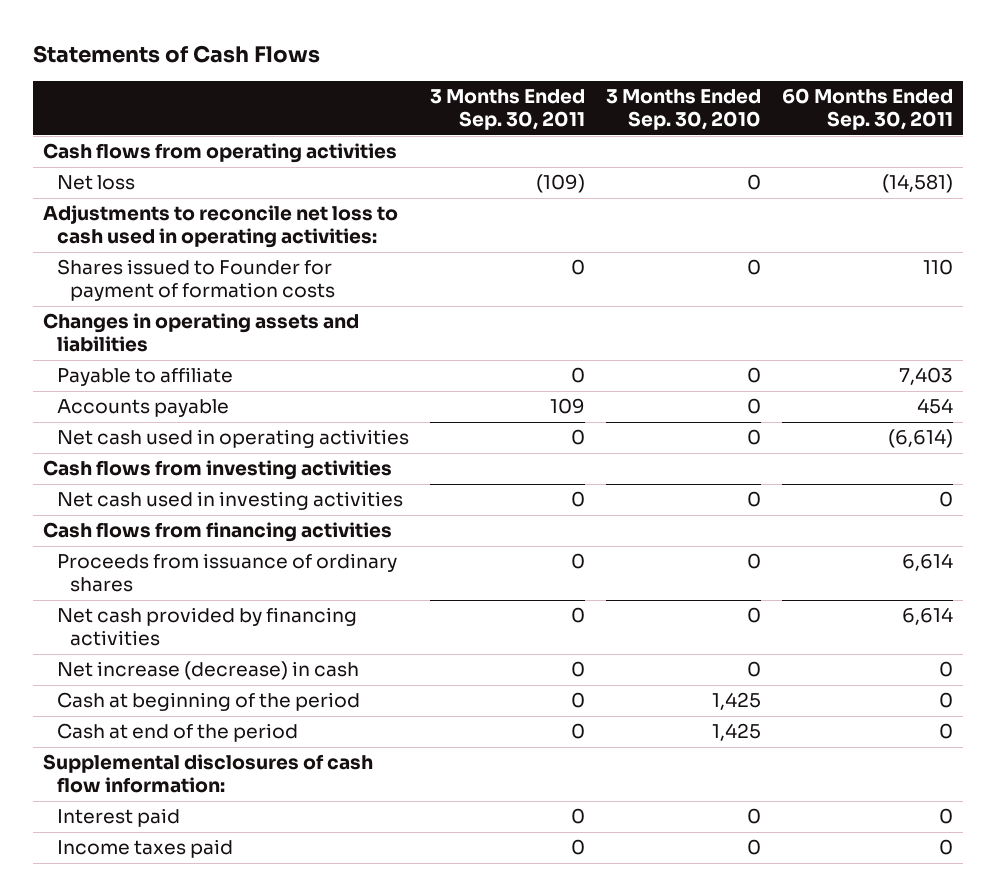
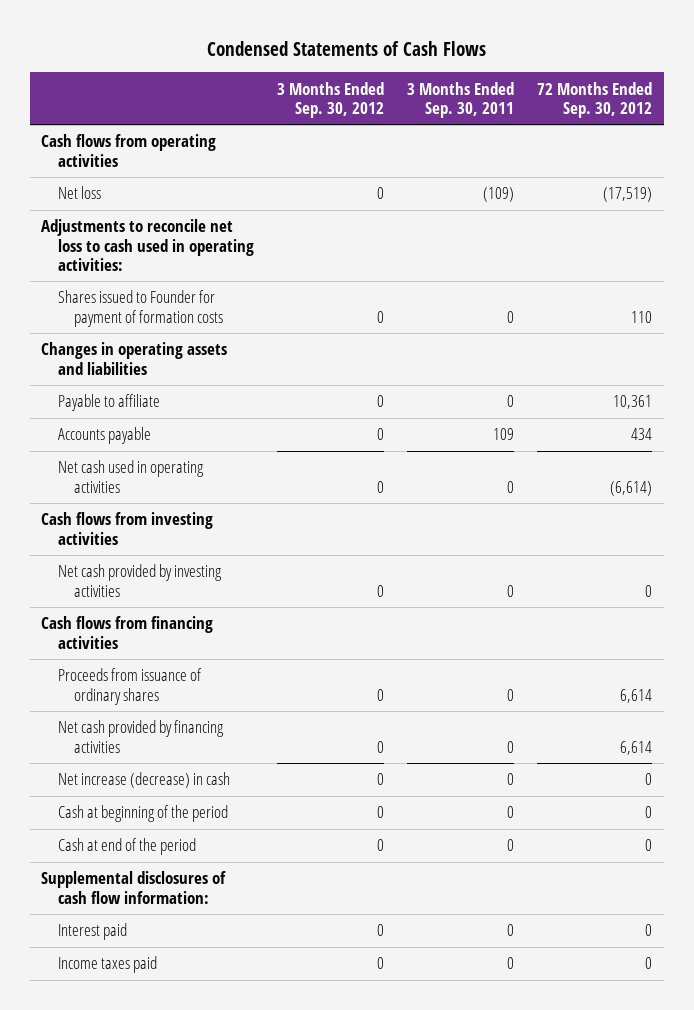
[32,45,320,64] Statements of Cash Flows -> [206,40,486,56] Condensed Statements of Cash Flows
[605,89,761,131] 3 Months Ended Sep. 30, 2010 -> none
[781,88,953,131] 60 Months Ended Sep. 30, 2011 -> none
none -> [276,81,384,118] 3 Months Ended Sep. 30, 2012
none -> [537,81,653,118] 72 Months Ended Sep. 30, 2012
[56,491,403,511] Net cash used in investing activities -> [57,564,222,597] Net cash provided by investing activities

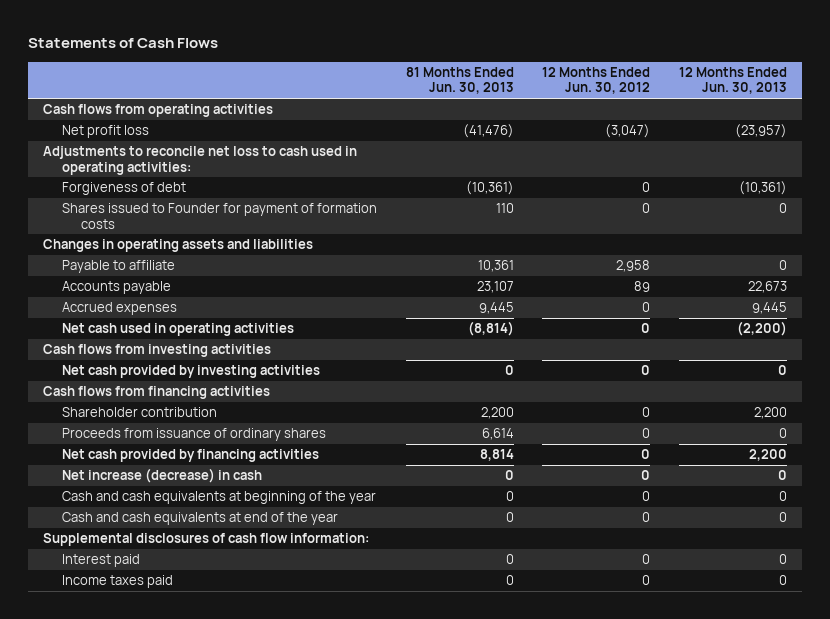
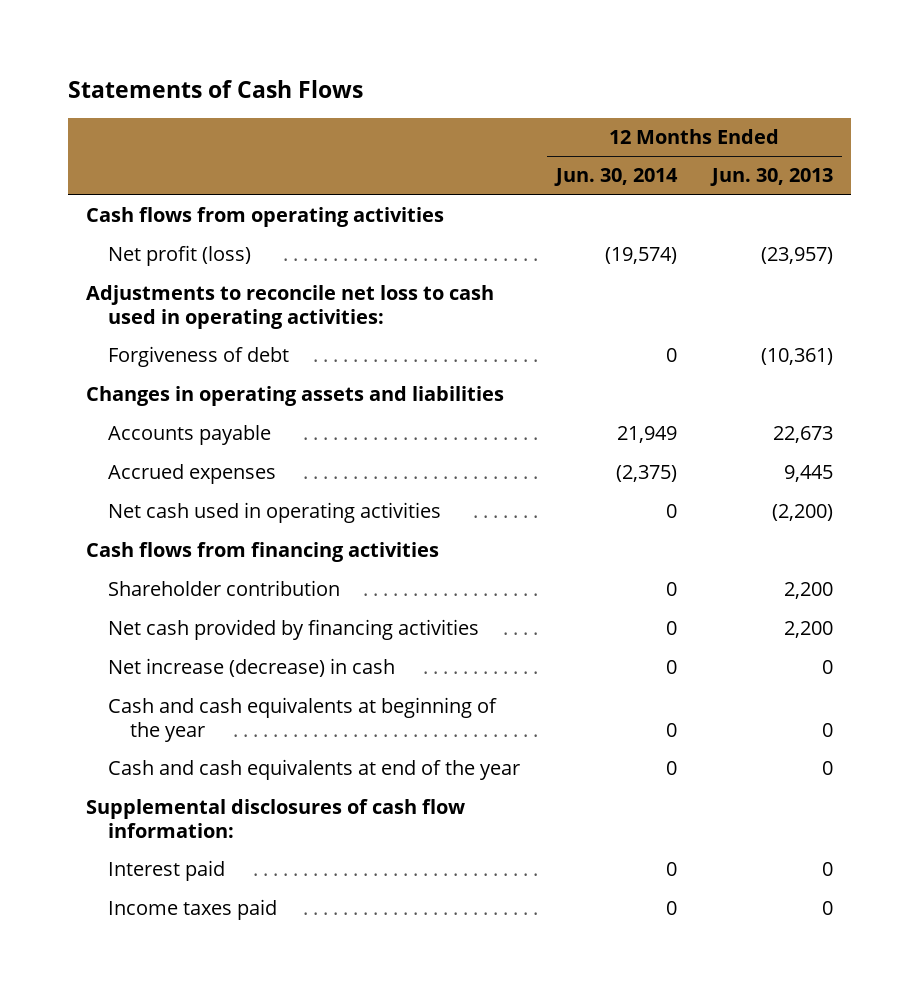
[405,66,514,95] 81 Months Ended Jun. 30, 2013 -> none
[542,66,651,95] 12 Months Ended Jun. 30, 2012 -> none
none -> [553,168,678,187] Jun. 30, 2014
[61,125,149,139] Net profit loss -> [107,245,251,267] Net profit (loss)
[61,203,377,229] Shares issued to Founder for payment of formation costs -> none
[61,260,175,274] Payable to affiliate -> none
[42,344,271,358] Cash flows from investing activities -> none
[61,365,320,379] Net cash provided by investing activities -> none
[61,428,326,442] Proceeds from issuance of ordinary shares -> none

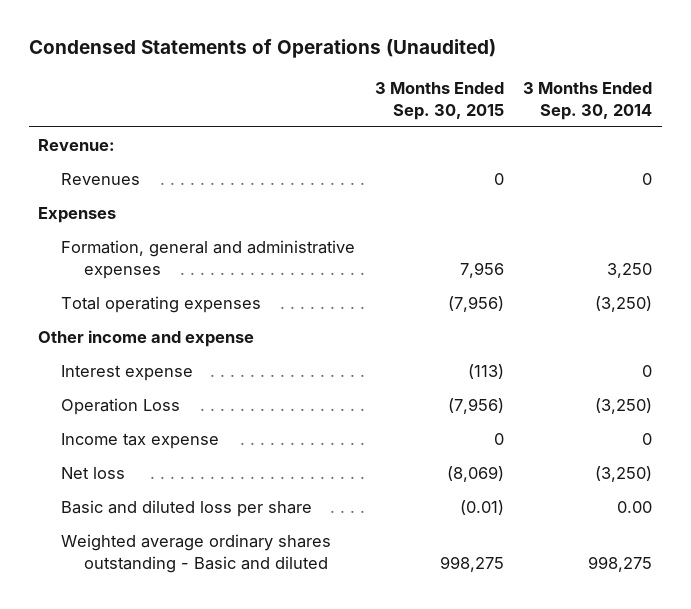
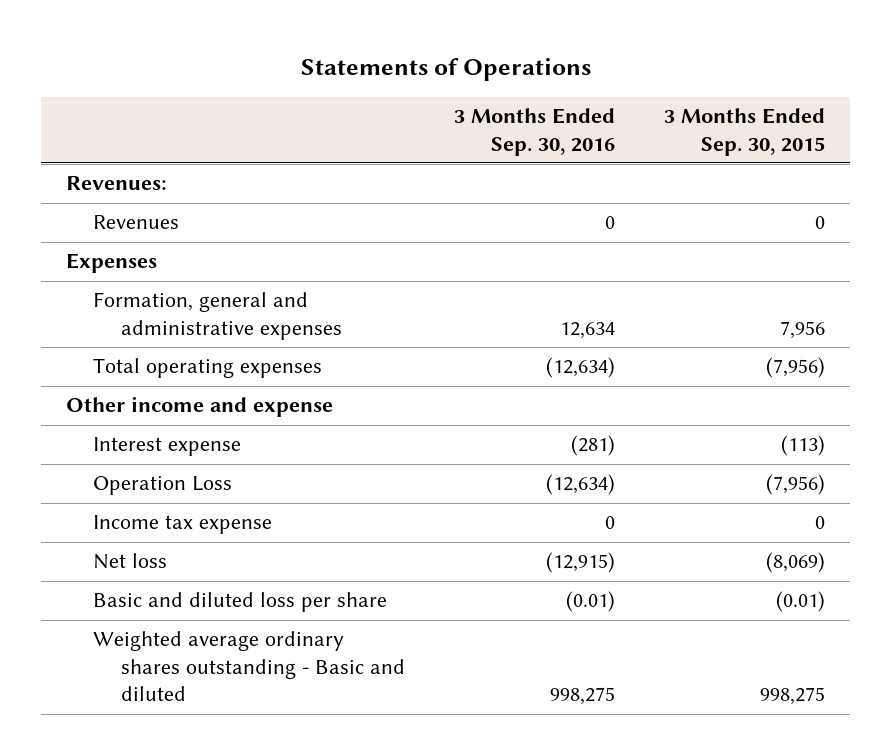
[28,39,496,59] Condensed Statements of Operations (Unaudited) -> [300,57,591,81] Statements of Operations
[523,82,653,120] 3 Months Ended Sep. 30, 2014 -> none
none -> [453,108,615,156] 3 Months Ended Sep. 30, 2016
[38,139,116,152] Revenue: -> [65,176,167,191] Revenues:

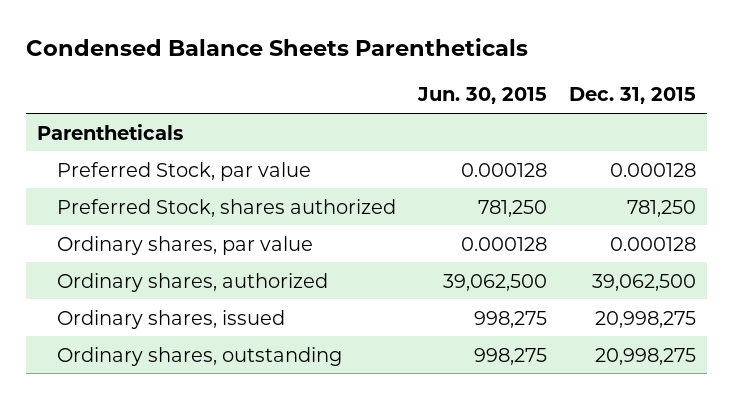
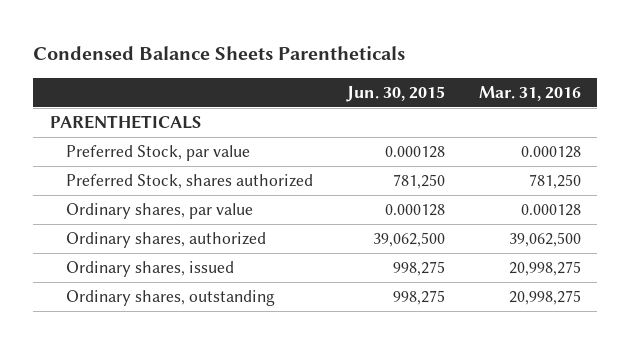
[569,87,697,105] Dec. 31, 2015 -> none
none -> [478,85,581,101] Mar. 31, 2016
[36,123,183,140] Parentheticals -> [49,115,201,130] PARENTHETICALS

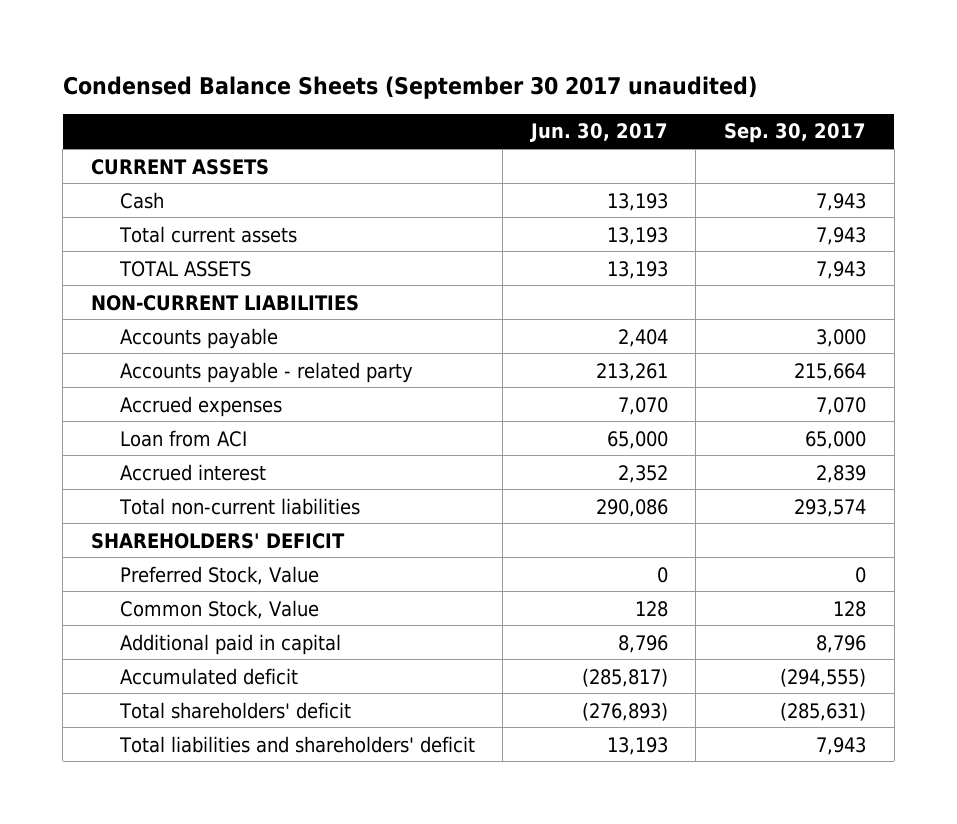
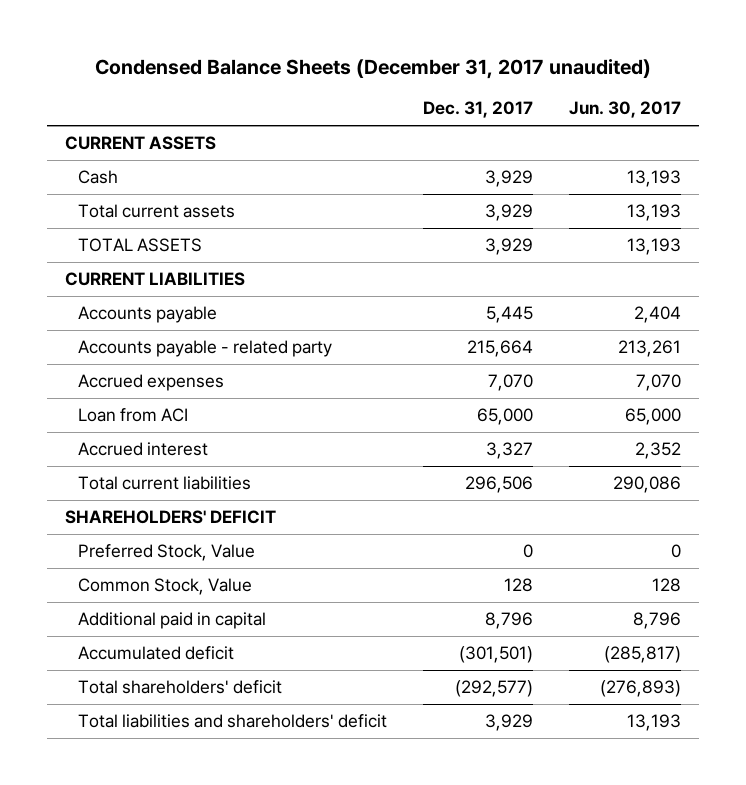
[62,75,757,99] Condensed Balance Sheets (September 30 2017 unaudited) -> [94,58,651,79] Condensed Balance Sheets (December 31, 2017 unaudited)
[724,123,867,144] Sep. 30, 2017 -> none
none -> [423,101,534,119] Dec. 31, 2017
[90,294,359,311] NON-CURRENT LIABILITIES -> [64,272,245,287] CURRENT LIABILITIES
[118,497,360,515] Total non-current liabilities -> [78,476,252,491] Total current liabilities

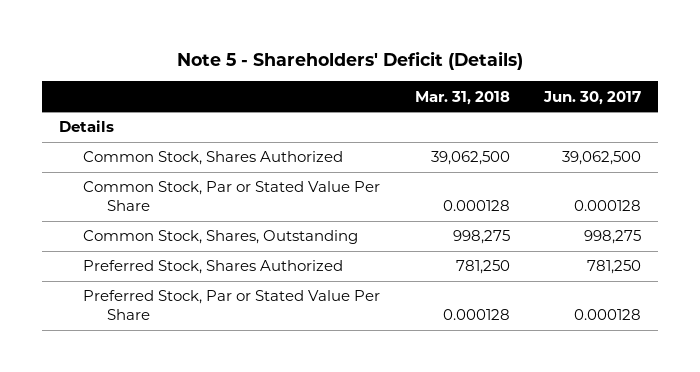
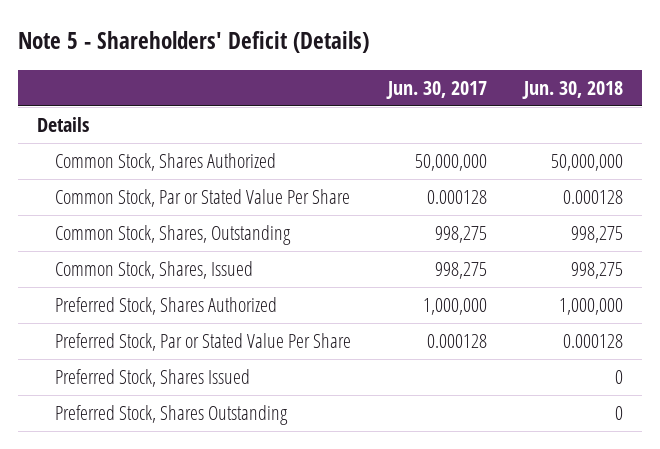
[414,90,510,105] Mar. 31, 2018 -> none
none -> [522,80,624,99] Jun. 30, 2018
[562,151,642,166] 39,062,500 -> [415,154,488,172] 50,000,000
none -> [55,261,254,280] Common Stock, Shares, Issued
[587,260,642,275] 781,250 -> [423,298,488,316] 1,000,000
none -> [55,369,251,388] Preferred Stock, Shares Issued
none -> [55,405,289,426] Preferred Stock, Shares Outstanding

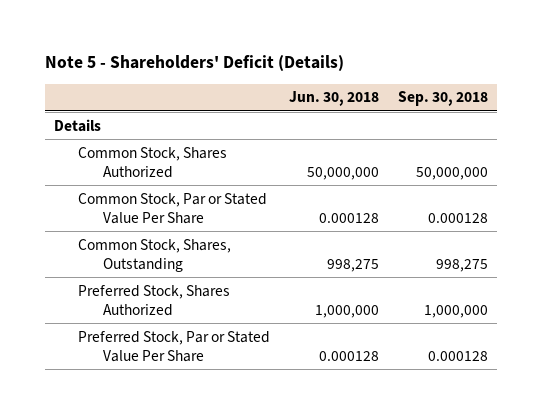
[386,80,488,99] Jun. 30, 2017 -> none
none -> [397,91,488,107] Sep. 30, 2018
[55,261,254,280] Common Stock, Shares, Issued -> none
[55,369,251,388] Preferred Stock, Shares Issued -> none
[55,405,289,426] Preferred Stock, Shares Outstanding -> none

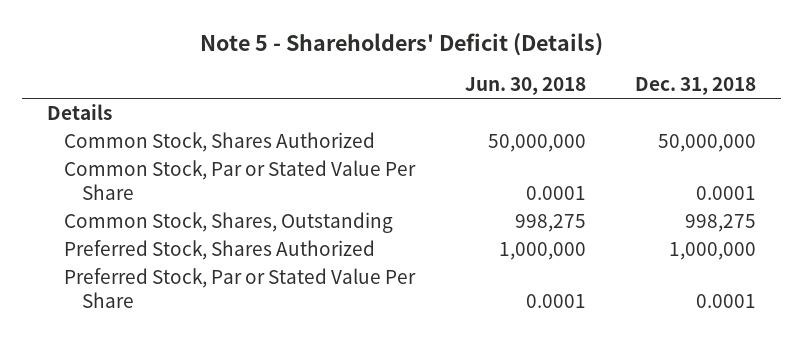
[397,91,488,107] Sep. 30, 2018 -> none
none -> [635,77,757,96] Dec. 31, 2018
[319,212,380,223] 0.000128 -> [525,185,586,200] 0.0001
[319,350,380,361] 0.000128 -> [525,293,586,308] 0.0001

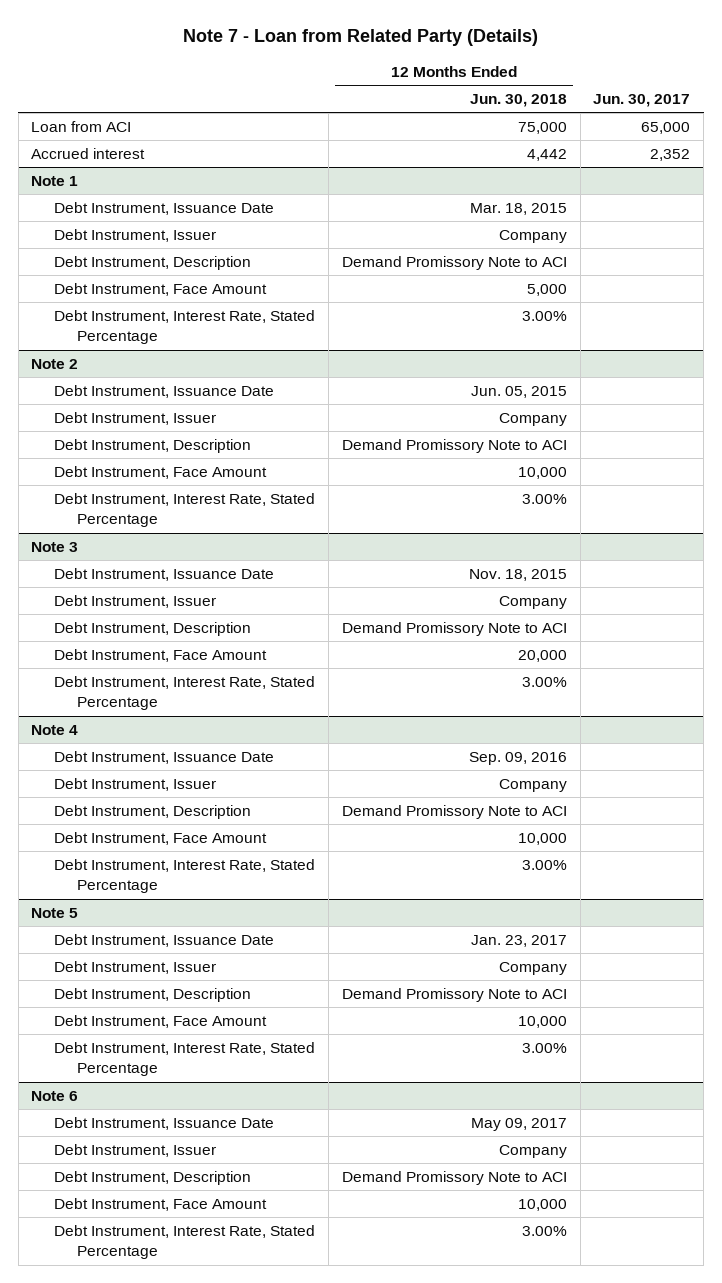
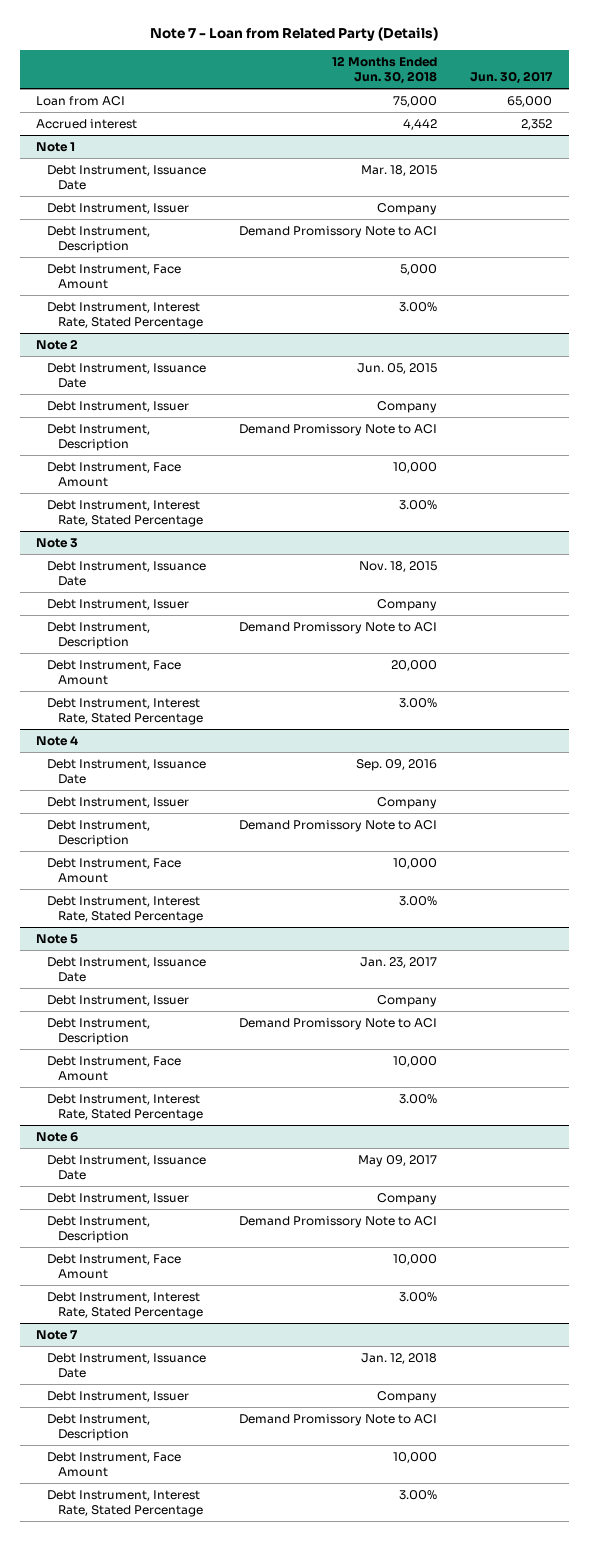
none -> [36,1329,79,1340] Note 7
none -> [47,1352,207,1378] Debt Instrument, Issuance Date
none -> [47,1390,190,1402] Debt Instrument, Issuer
none -> [47,1413,151,1441] Debt Instrument, Description
none -> [47,1451,182,1477] Debt Instrument, Face Amount
none -> [47,1489,203,1517] Debt Instrument, Interest Rate, Stated Percentage

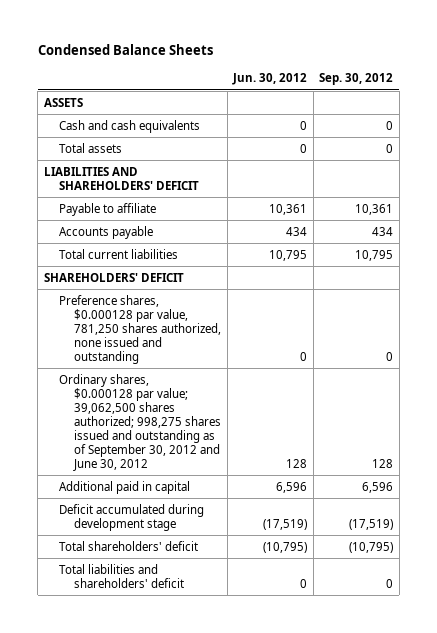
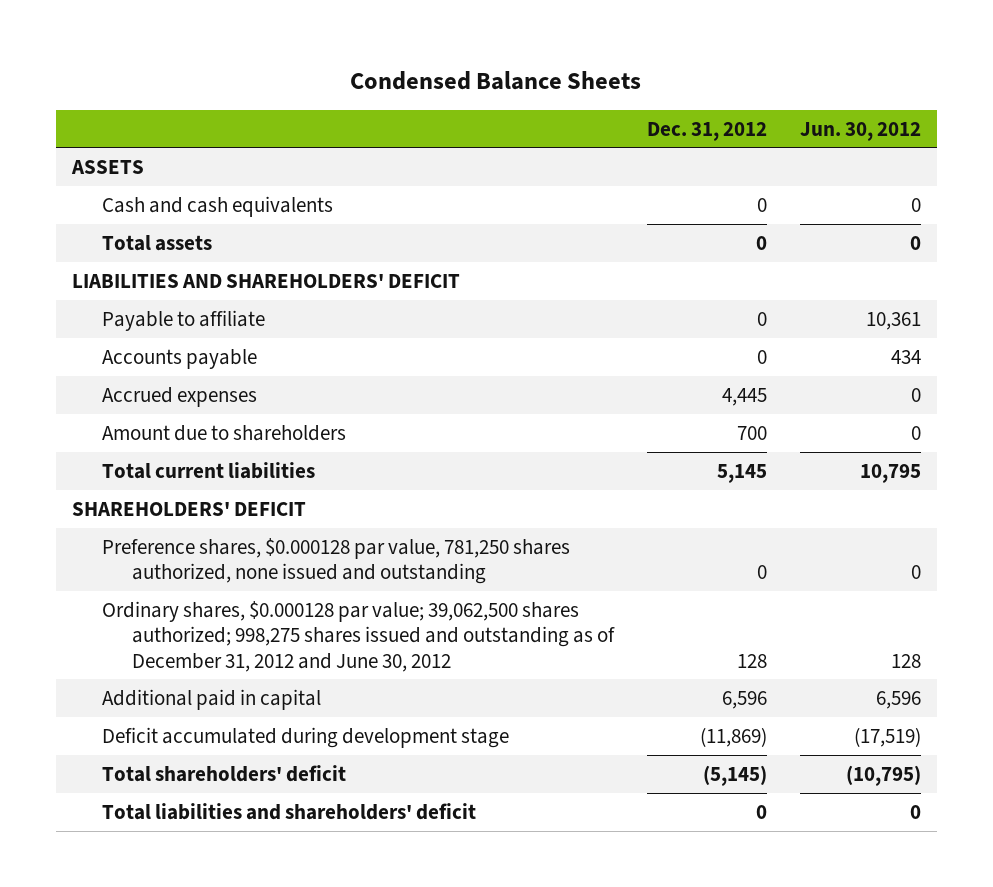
[319,73,394,86] Sep. 30, 2012 -> none
none -> [646,121,767,141] Dec. 31, 2012
none -> [102,386,258,407] Accrued expenses
none -> [102,424,347,441] Amount due to shareholders
[58,373,222,472] Ordinary shares, $0.000128 par value; 39,062,500 shares authorized; 998,275 shares issued and outstanding as of September 30, 2012 and June 30, 2012 -> [102,600,615,672] Ordinary shares, $0.000128 par value; 39,062,500 shares authorized; 998,275 shares issued and outstanding as of December 31, 2012 and June 30, 2012

